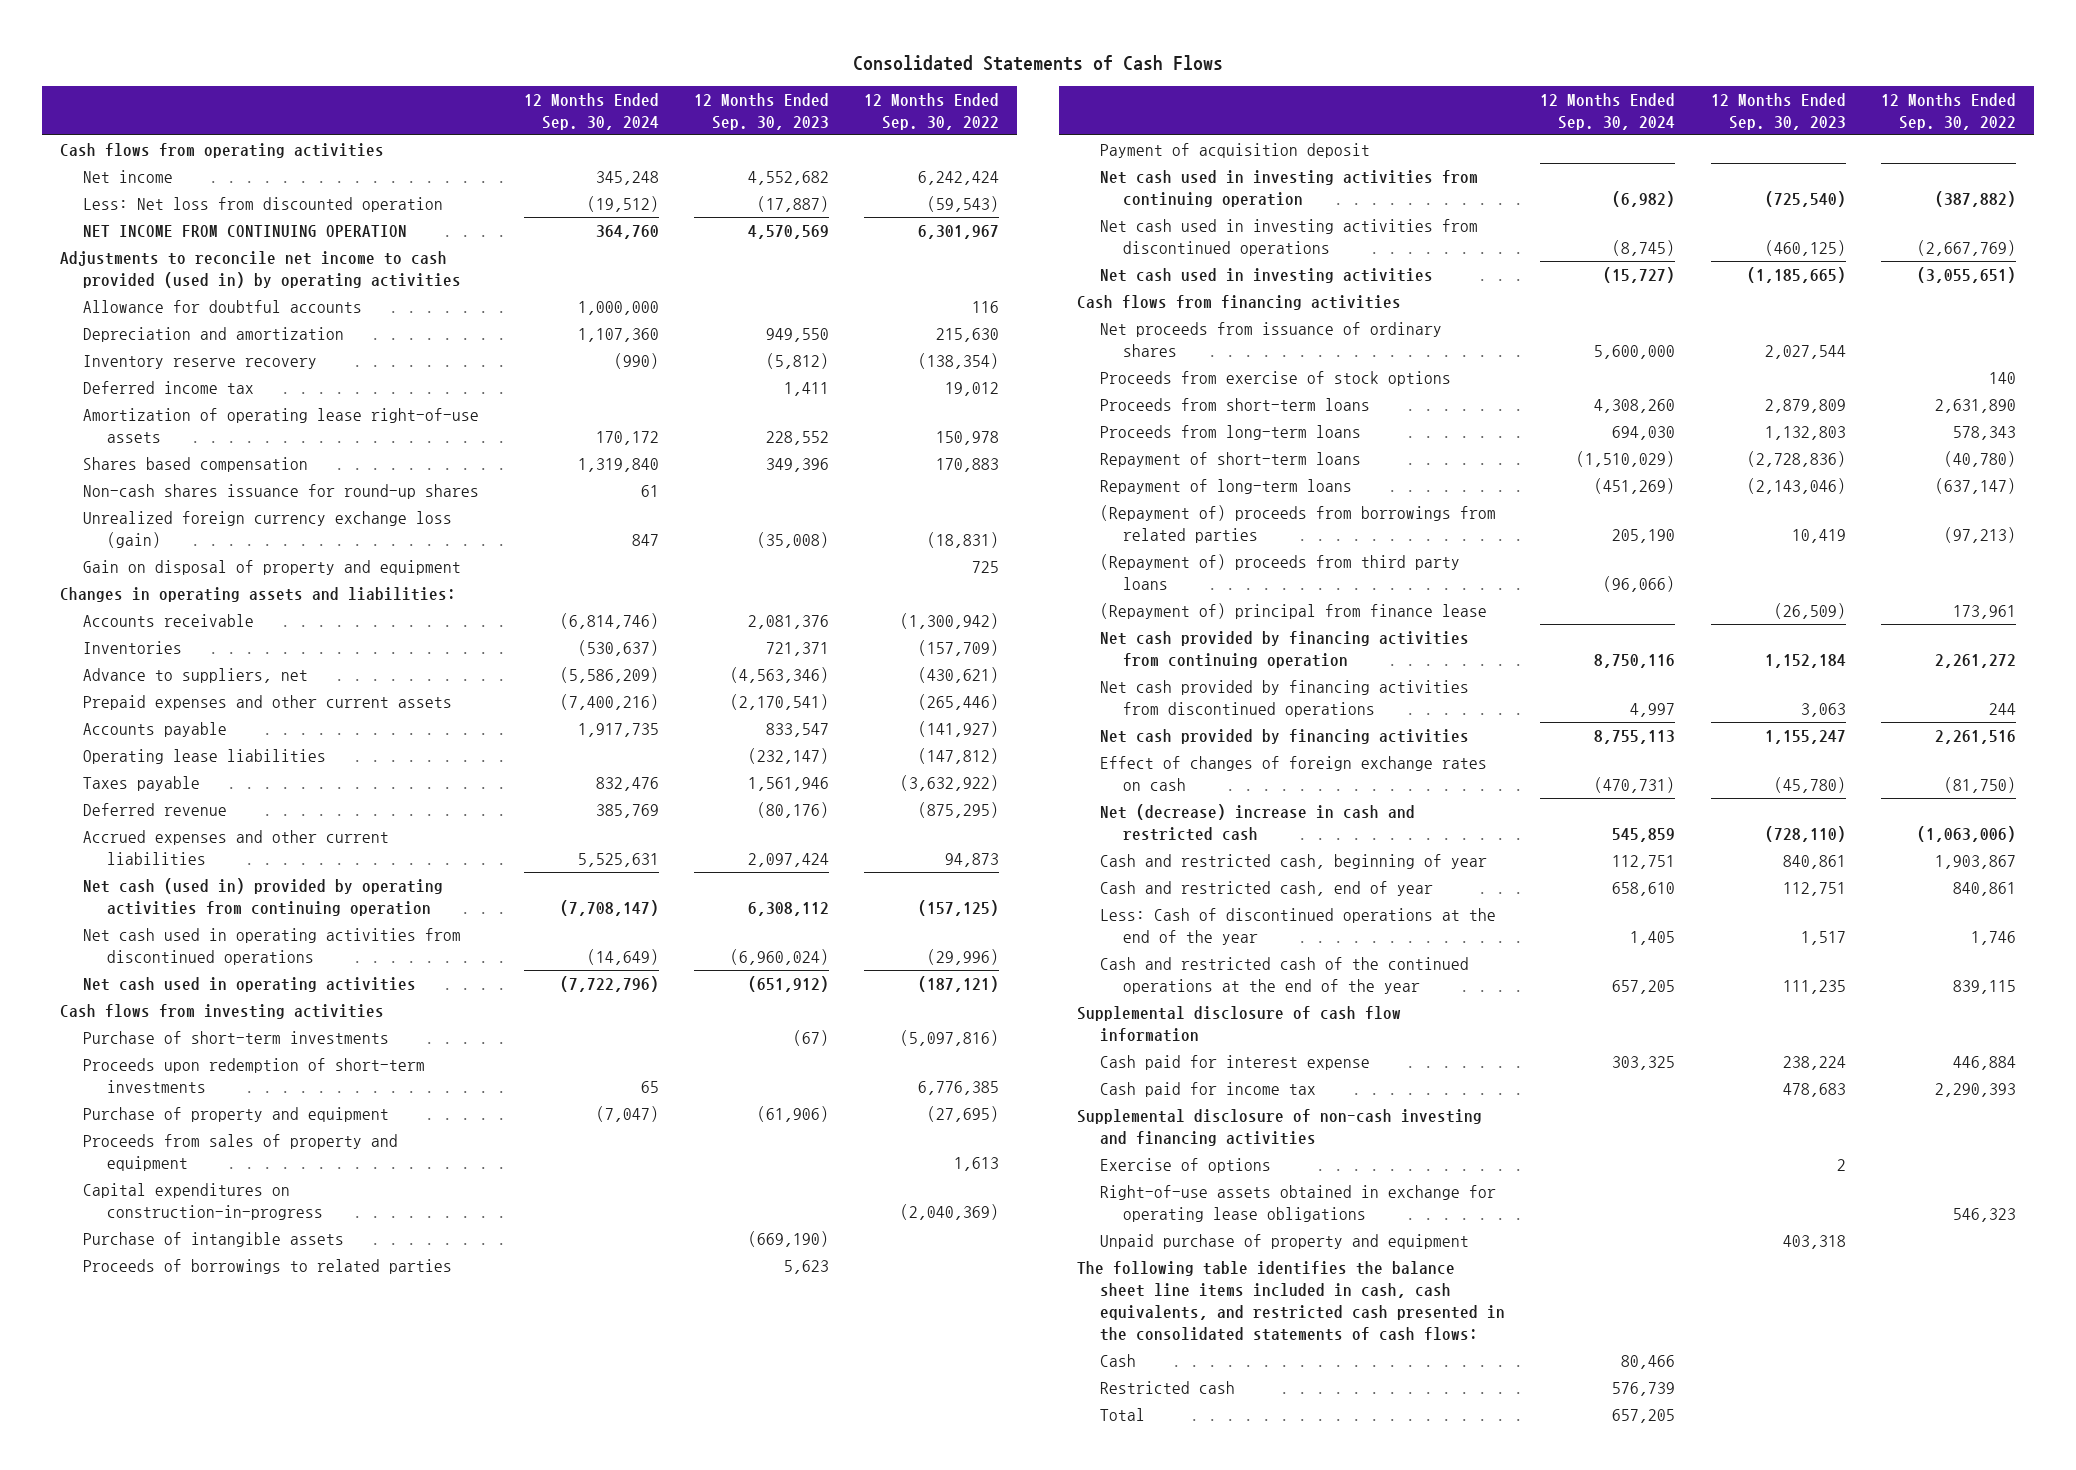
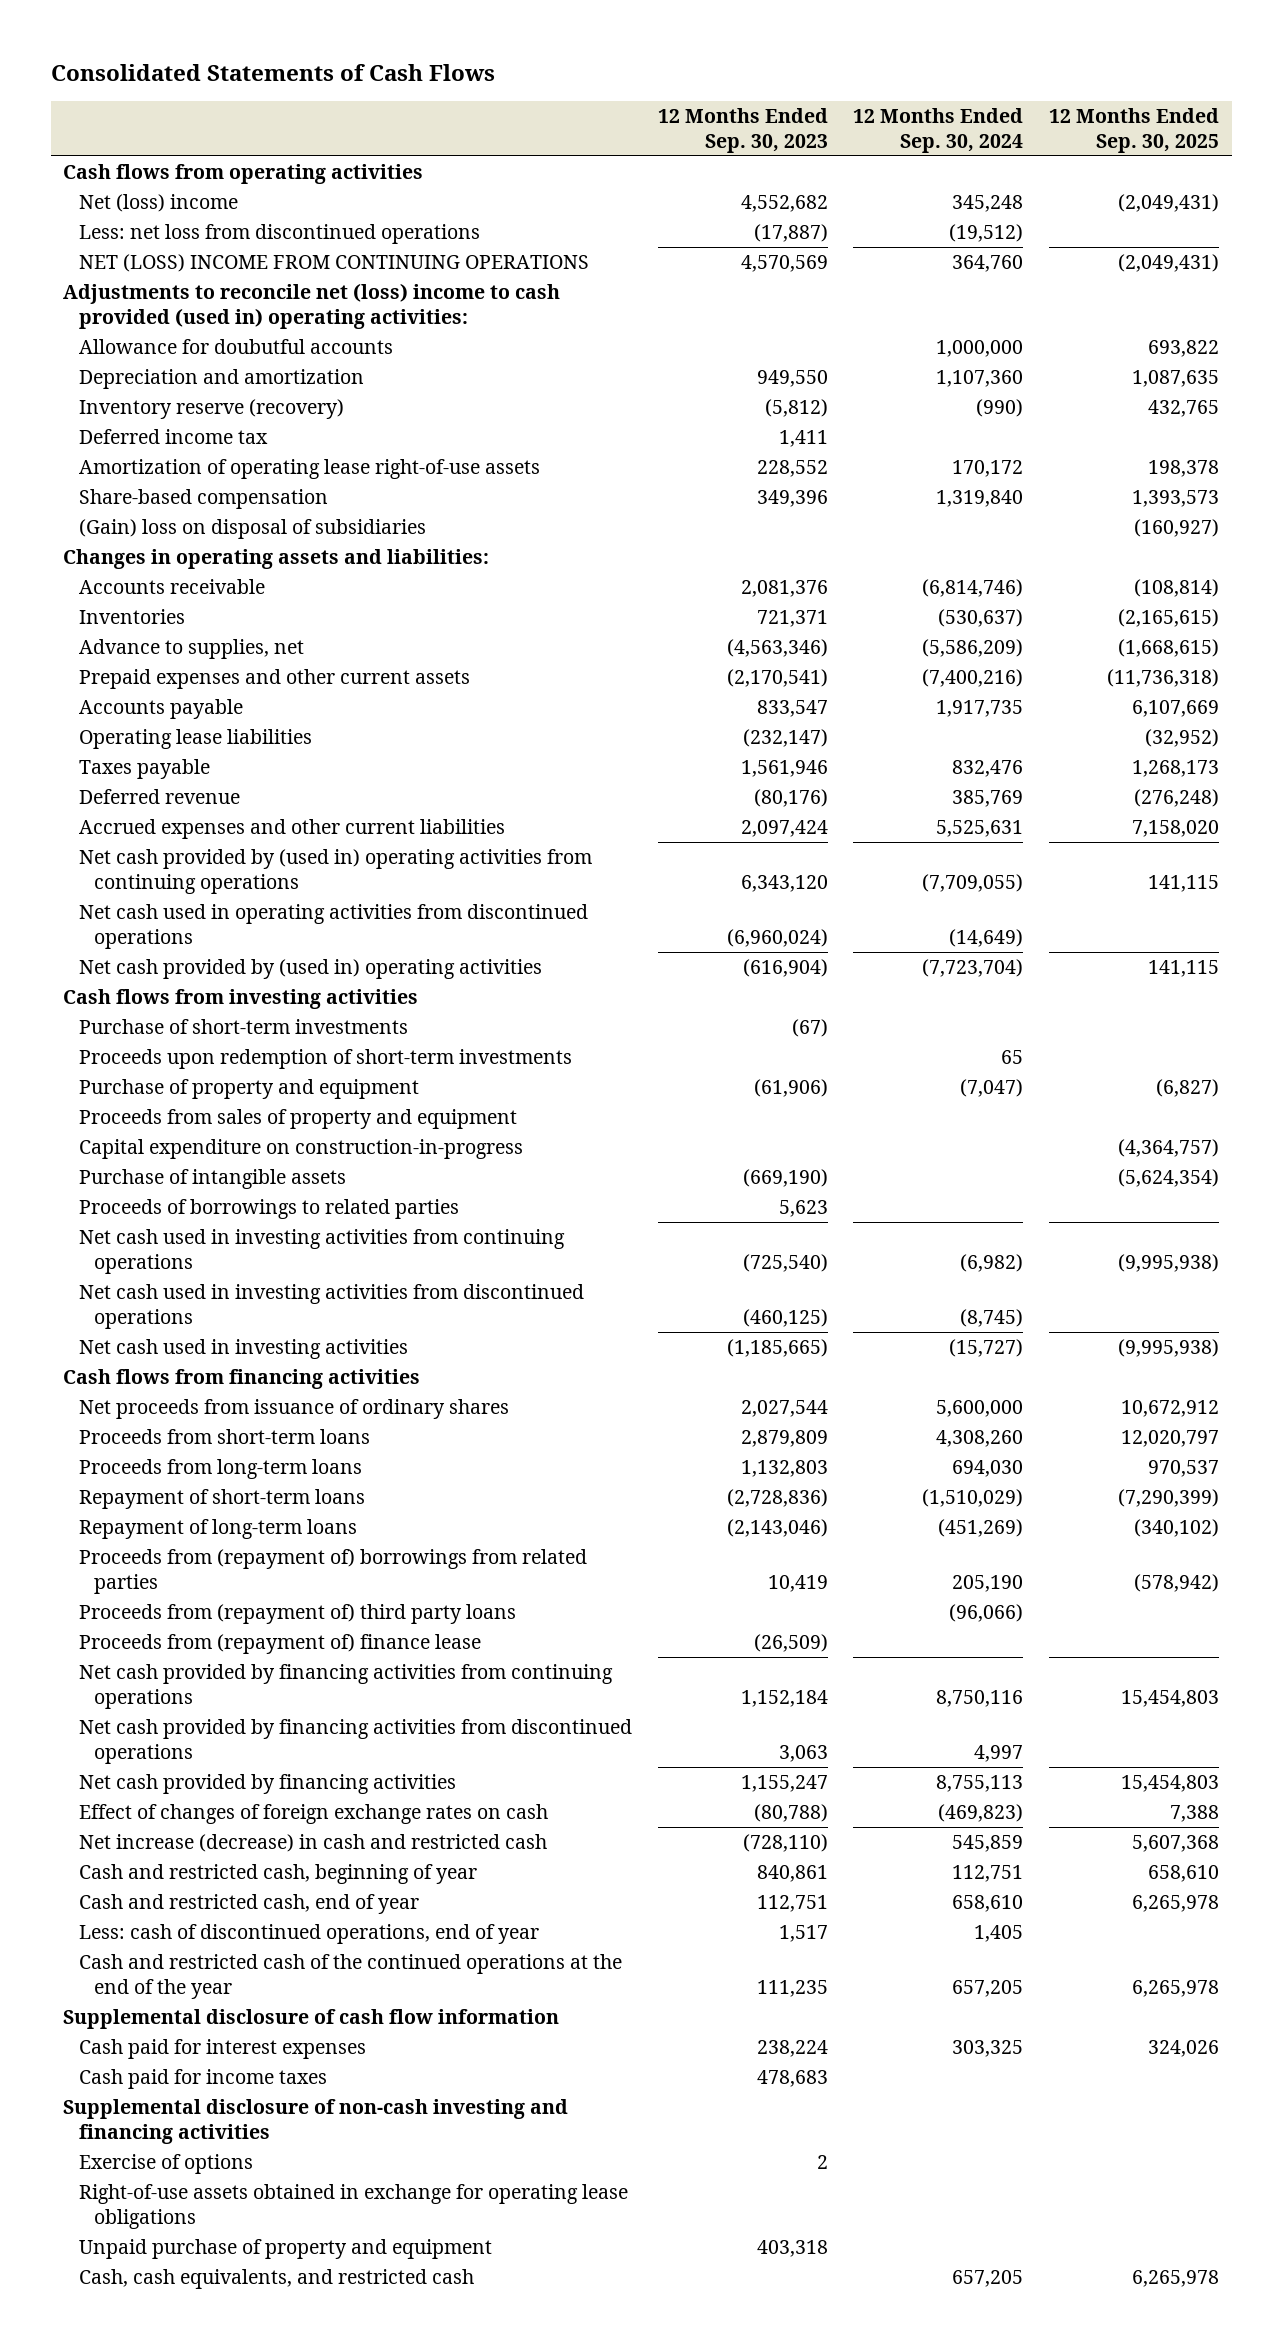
[864,92,1000,130] 12 Months Ended Sep. 30, 2022 -> none
none -> [1049,108,1220,153] 12 Months Ended Sep. 30, 2025
[83,169,174,183] Net income -> [78,194,238,213] Net (loss) income
[83,196,444,212] Less: Net loss from discounted operation -> [78,224,480,245] Less: net loss from discontinued operations
[83,224,408,237] NET INCOME FROM CONTINUING OPERATION -> [78,254,589,273] NET (LOSS) INCOME FROM CONTINUING OPERATIONS
[60,250,462,288] Adjustments to reconcile net income to cash provided (used in) by operating activities -> [63,283,561,329] Adjustments to reconcile net (loss) income to cash provided (used in) operating activities:
[83,299,363,313] Allowance for doubtful accounts -> [78,339,393,355] Allowance for doubutful accounts
[83,354,318,369] Inventory reserve recovery -> [78,399,344,420] Inventory reserve (recovery)
[83,483,480,499] Non-cash shares issuance for round-up shares -> none
[83,510,453,548] Unrealized foreign currency exchange loss (gain) -> none
[83,559,462,575] Gain on disposal of property and equipment -> none
[83,456,309,472] Shares based compensation -> [78,489,328,510] Share-based compensation
none -> [78,519,426,540] (Gain) loss on disposal of subsidiaries
[83,667,309,683] Advance to suppliers, net -> [78,639,304,660] Advance to supplies, net
[83,877,444,916] Net cash (used in) provided by operating activities from continuing operation -> [78,849,592,894] Net cash provided by (used in) operating activities from continuing operations
[559,899,659,916] (7,708,147) -> [922,873,1024,892] (7,709,055)
[747,901,829,916] 6,308,112 -> [740,874,828,892] 6,343,120
[83,976,417,992] Net cash used in operating activities -> [78,959,542,980] Net cash provided by (used in) operating activities
[559,975,659,992] (7,722,796) -> [922,959,1024,978] (7,723,704)
[747,975,829,992] (651,912) -> [742,959,828,978] (616,904)
[83,1182,323,1220] Capital expenditures on construction-in-progress -> [78,1139,523,1160] Capital expenditure on construction-in-progress
[1100,142,1371,158] Payment of acquisition deposit -> none
[1100,169,1479,207] Net cash used in investing activities from continuing operation -> [78,1229,565,1274] Net cash used in investing activities from continuing operations
[1100,370,1452,386] Proceeds from exercise of stock options -> none
[1100,504,1497,543] (Repayment of) proceeds from borrowings from related parties -> [78,1549,587,1594] Proceeds from (repayment of) borrowings from related parties
[1100,553,1461,590] (Repayment of) proceeds from third party loans -> [78,1604,516,1625] Proceeds from (repayment of) third party loans
[1100,602,1488,619] (Repayment of) principal from finance lease -> [78,1634,481,1655] Proceeds from (repayment of) finance lease
[1100,630,1470,668] Net cash provided by financing activities from continuing operation -> [78,1664,613,1709] Net cash provided by financing activities from continuing operations
[1594,776,1676,793] (470,731) -> [938,1804,1024,1823] (469,823)
[1773,776,1846,793] (45,780) -> [753,1804,828,1823] (80,788)
[1100,803,1416,841] Net (decrease) increase in cash and restricted cash -> [78,1834,547,1853] Net increase (decrease) in cash and restricted cash
[1100,907,1497,945] Less: Cash of discontinued operations at the end of the year -> [78,1924,539,1945] Less: cash of discontinued operations, end of year
[1100,1054,1371,1070] Cash paid for interest expense -> [78,2039,366,2060] Cash paid for interest expenses
[1100,1081,1317,1097] Cash paid for income tax -> [78,2069,327,2090] Cash paid for income taxes
[1076,1260,1506,1341] The following table identifies the balance sheet line items included in cash, cash equivalents, and restricted cash presented in the consolidated statements of cash flows: -> none
[1100,1353,1137,1367] Cash -> none
[1100,1380,1236,1394] Restricted cash -> none
[1100,1407,1146,1421] Total -> [78,2269,474,2290] Cash, cash equivalents, and restricted cash

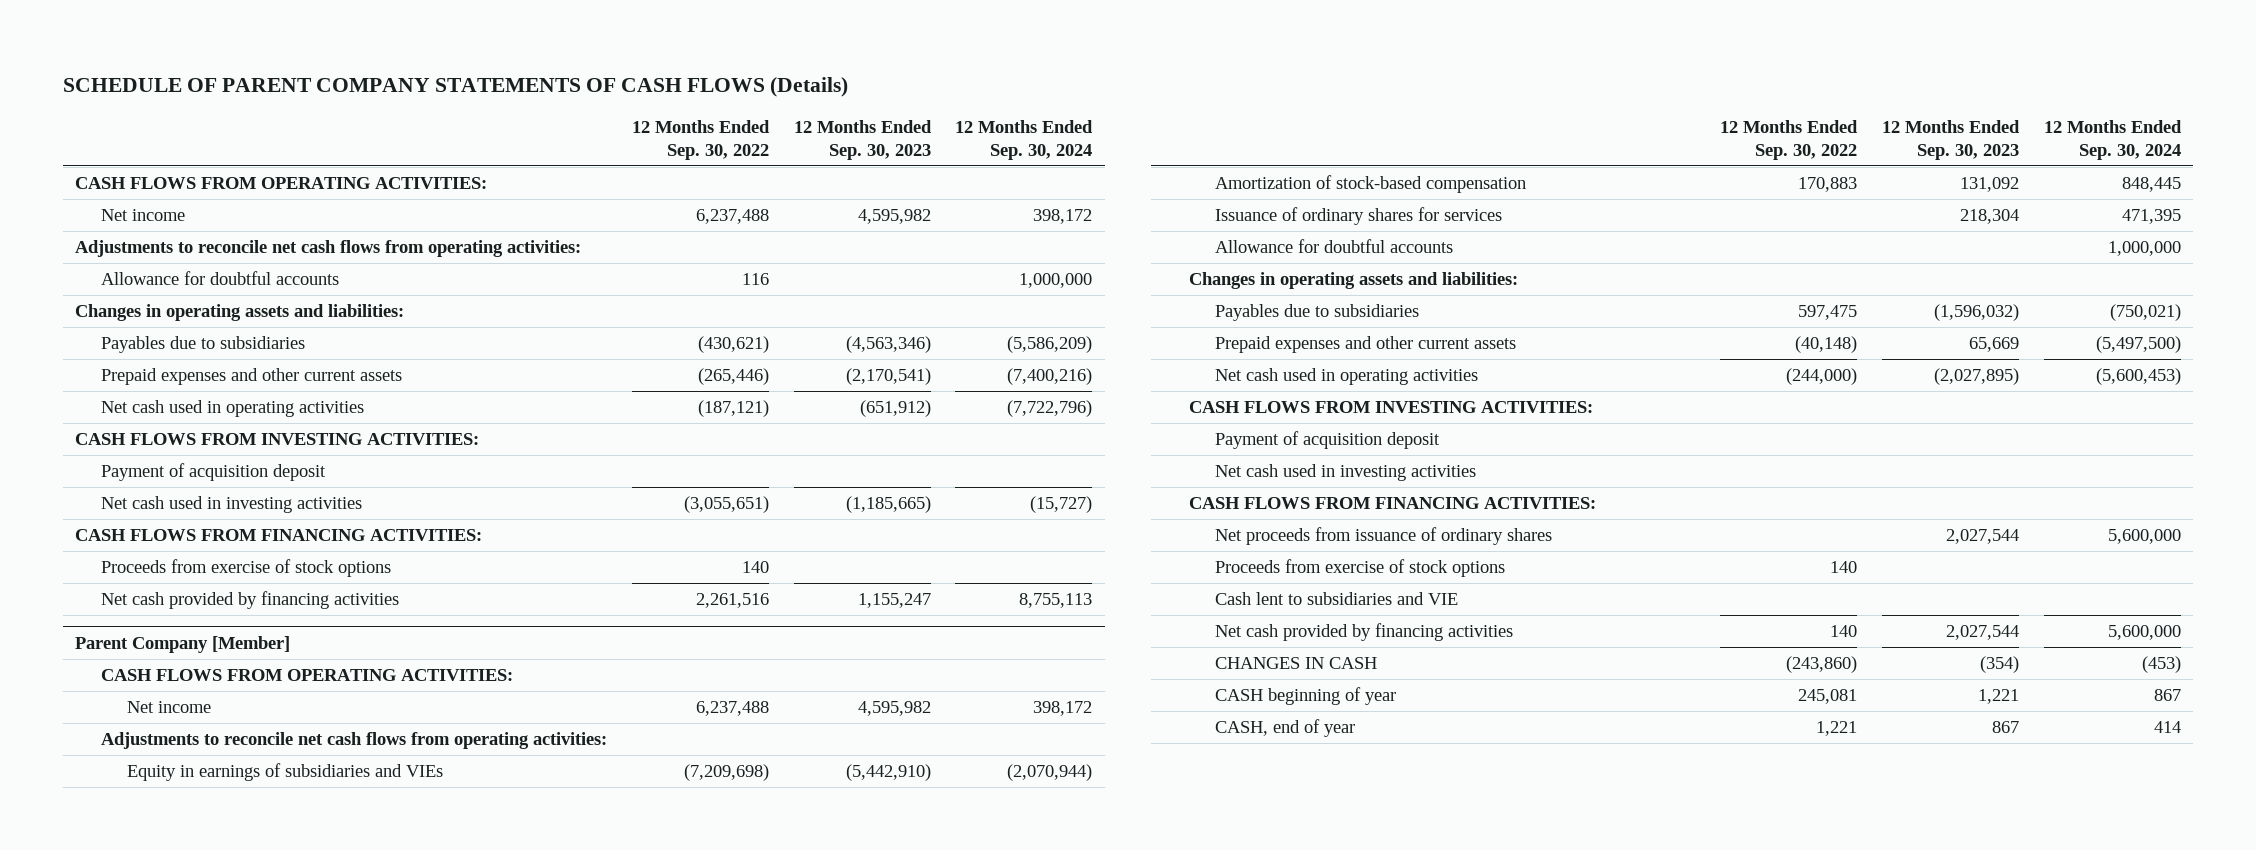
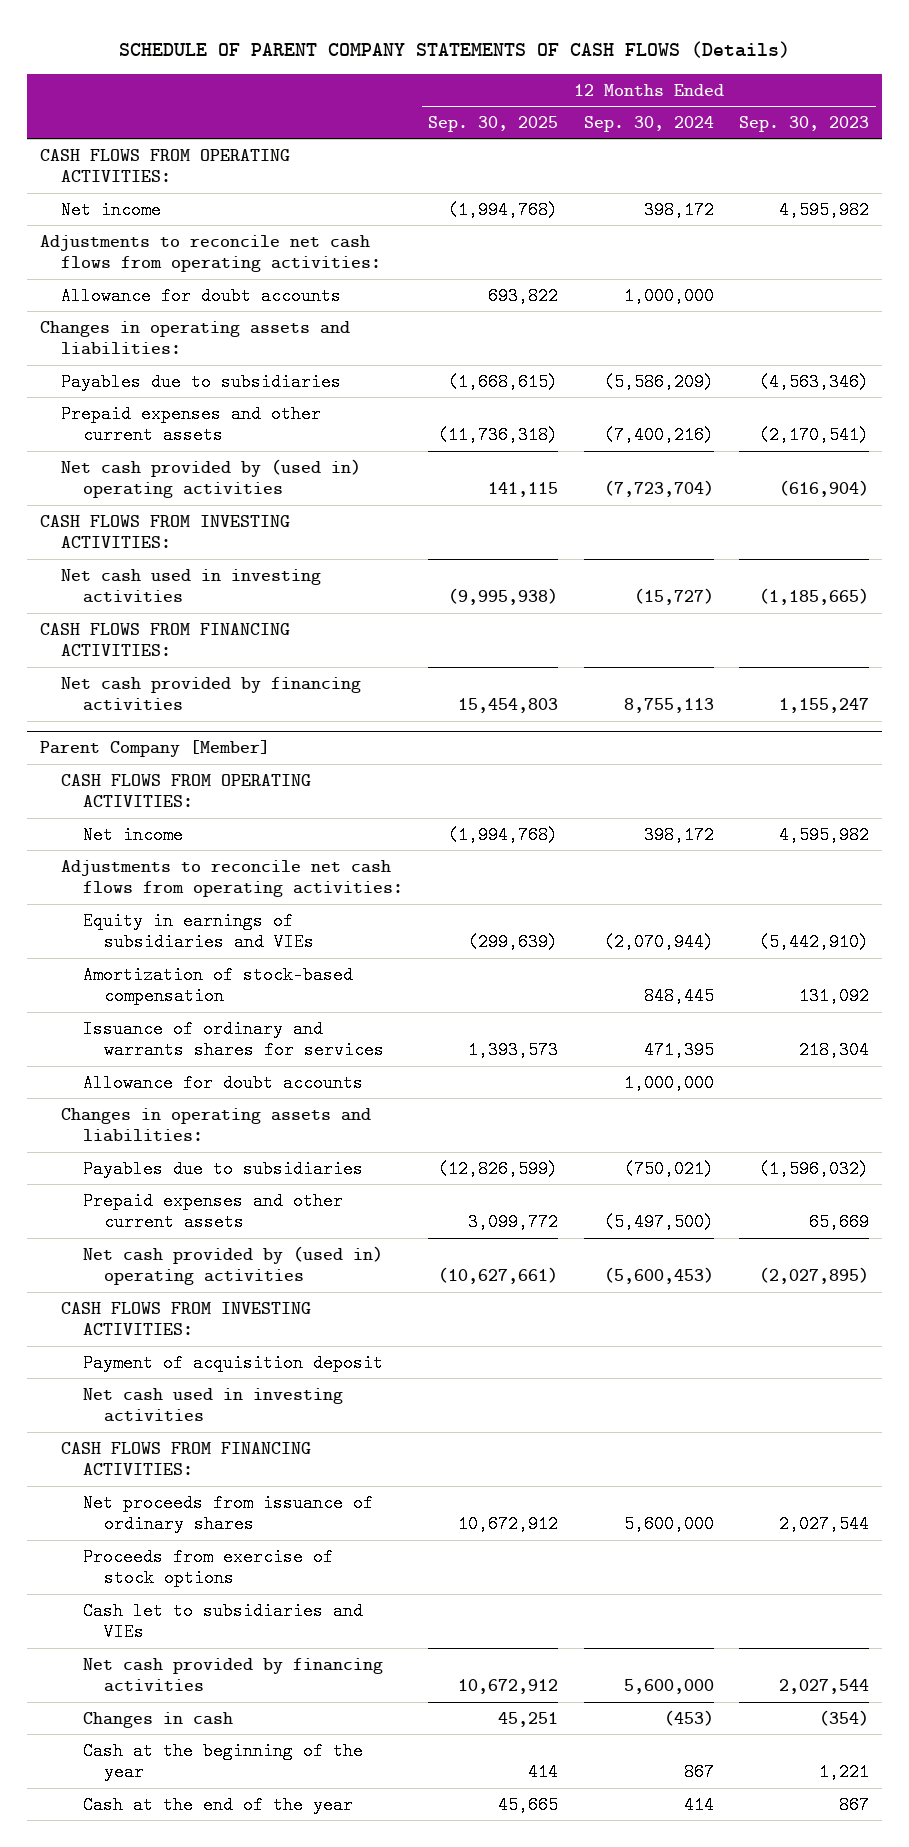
[631,119,770,160] 12 Months Ended Sep. 30, 2022 -> none
none -> [428,116,559,133] Sep. 30, 2025
[101,271,340,286] Allowance for doubtful accounts -> [61,286,342,305] Allowance for doubt accounts
[101,400,365,418] Net cash used in operating activities -> [61,458,362,499] Net cash provided by (used in) operating activities
[859,400,931,418] (651,912) -> [779,480,870,498] (616,904)
[1007,400,1093,418] (7,722,796) -> [603,480,714,498] (7,723,704)
[101,463,327,482] Payment of acquisition deposit -> none
[101,559,392,578] Proceeds from exercise of stock options -> none
[1215,207,1503,226] Issuance of ordinary shares for services -> [82,1019,385,1060] Issuance of ordinary and warrants shares for services
[1215,239,1454,254] Allowance for doubtful accounts -> [82,1073,363,1092] Allowance for doubt accounts
[1215,368,1479,386] Net cash used in operating activities -> [82,1245,383,1286] Net cash provided by (used in) operating activities
[1215,592,1459,606] Cash lent to subsidiaries and VIE -> [82,1601,363,1642] Cash let to subsidiaries and VIEs
[1215,657,1378,670] CHANGES IN CASH -> [82,1711,233,1728] Changes in cash
[1215,687,1397,706] CASH beginning of year -> [82,1741,363,1782] Cash at the beginning of the year
[1215,719,1356,738] CASH, end of year -> [82,1795,353,1814] Cash at the end of the year

